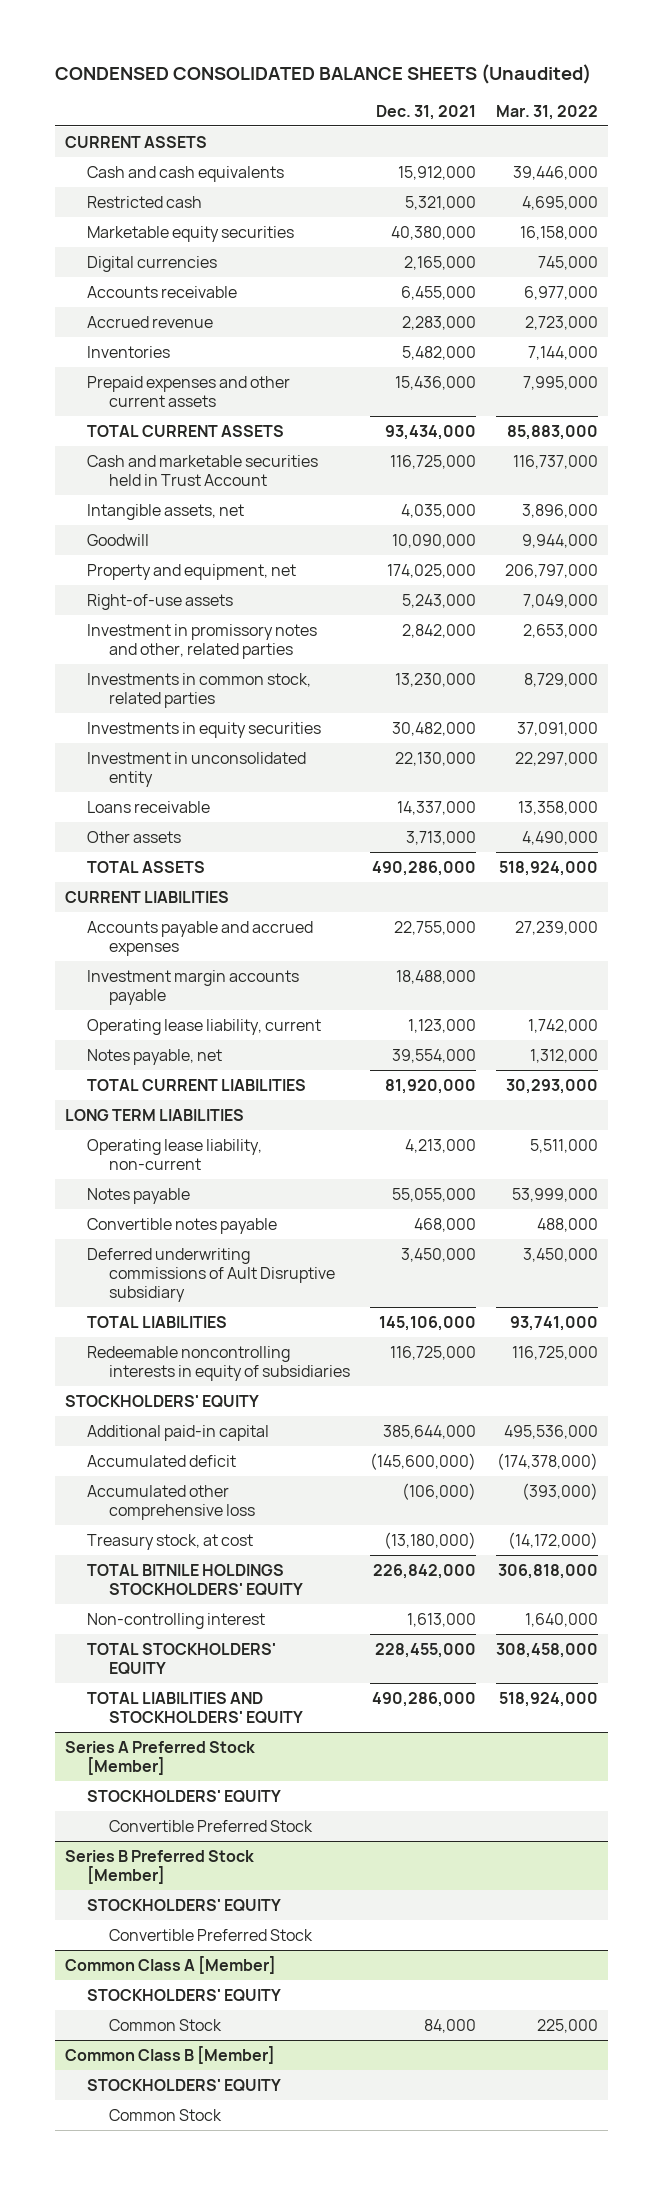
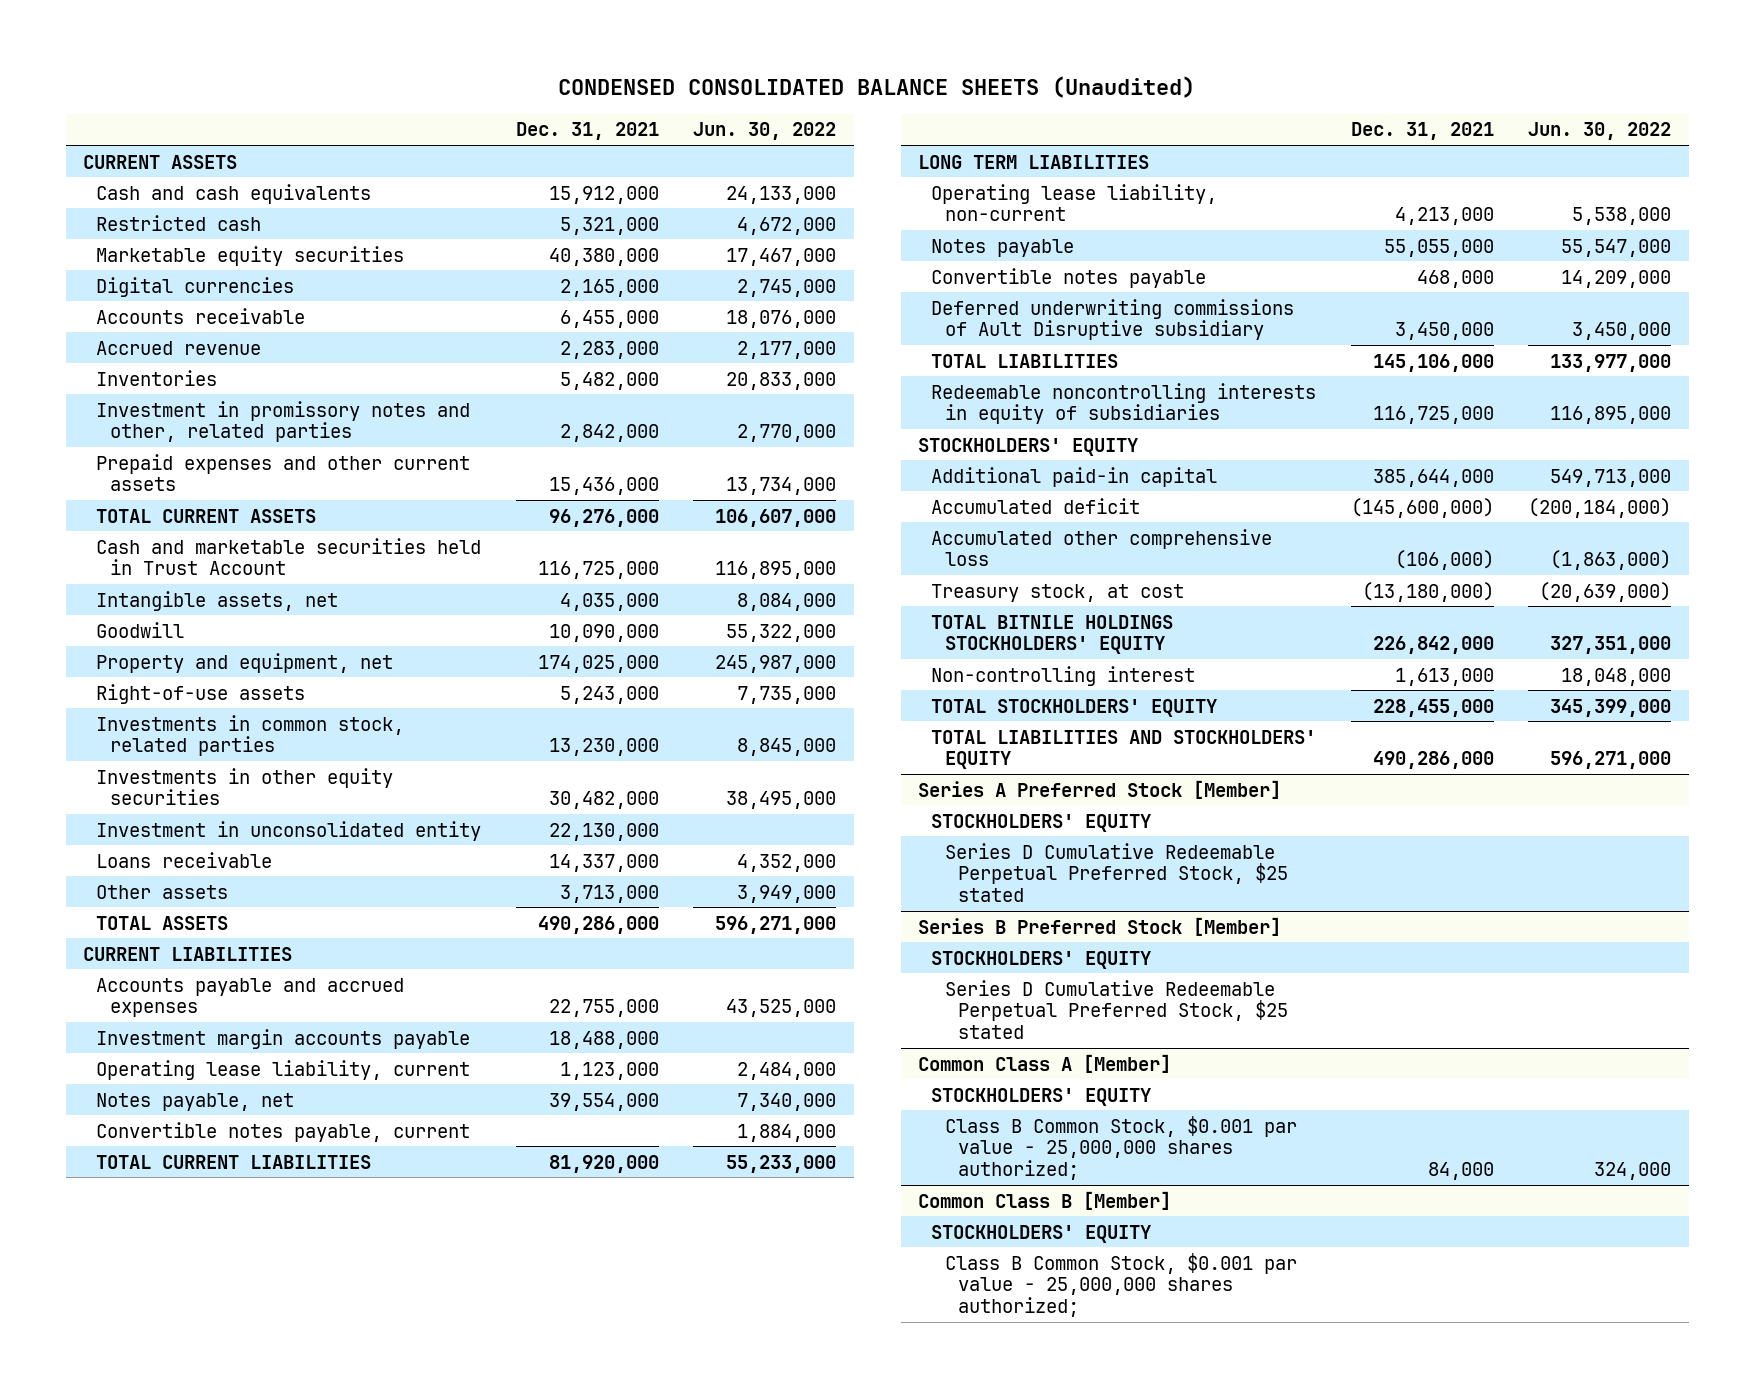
[496,104,599,120] Mar. 31, 2022 -> none
none -> [693,122,837,141] Jun. 30, 2022
[87,623,318,659] Investment in promissory notes and other, related parties -> [96,400,471,443] Investment in promissory notes and other, related parties
[385,424,477,440] 93,434,000 -> [548,508,659,527] 96,276,000
[87,721,322,738] Investments in equity securities -> [96,767,394,806] Investments in other equity securities
none -> [96,1121,471,1142] Convertible notes payable, current
[108,1819,313,1832] Convertible Preferred Stock -> [944,842,1288,903] Series D Cumulative Redeemable Perpetual Preferred Stock, $25 stated
[108,1928,313,1941] Convertible Preferred Stock -> [944,979,1288,1040] Series D Cumulative Redeemable Perpetual Preferred Stock, $25 stated
[108,2018,222,2031] Common Stock -> [944,1115,1297,1181] Class B Common Stock, $0.001 par value - 25,000,000 shares authorized;
[108,2108,222,2121] Common Stock -> [944,1252,1297,1318] Class B Common Stock, $0.001 par value - 25,000,000 shares authorized;

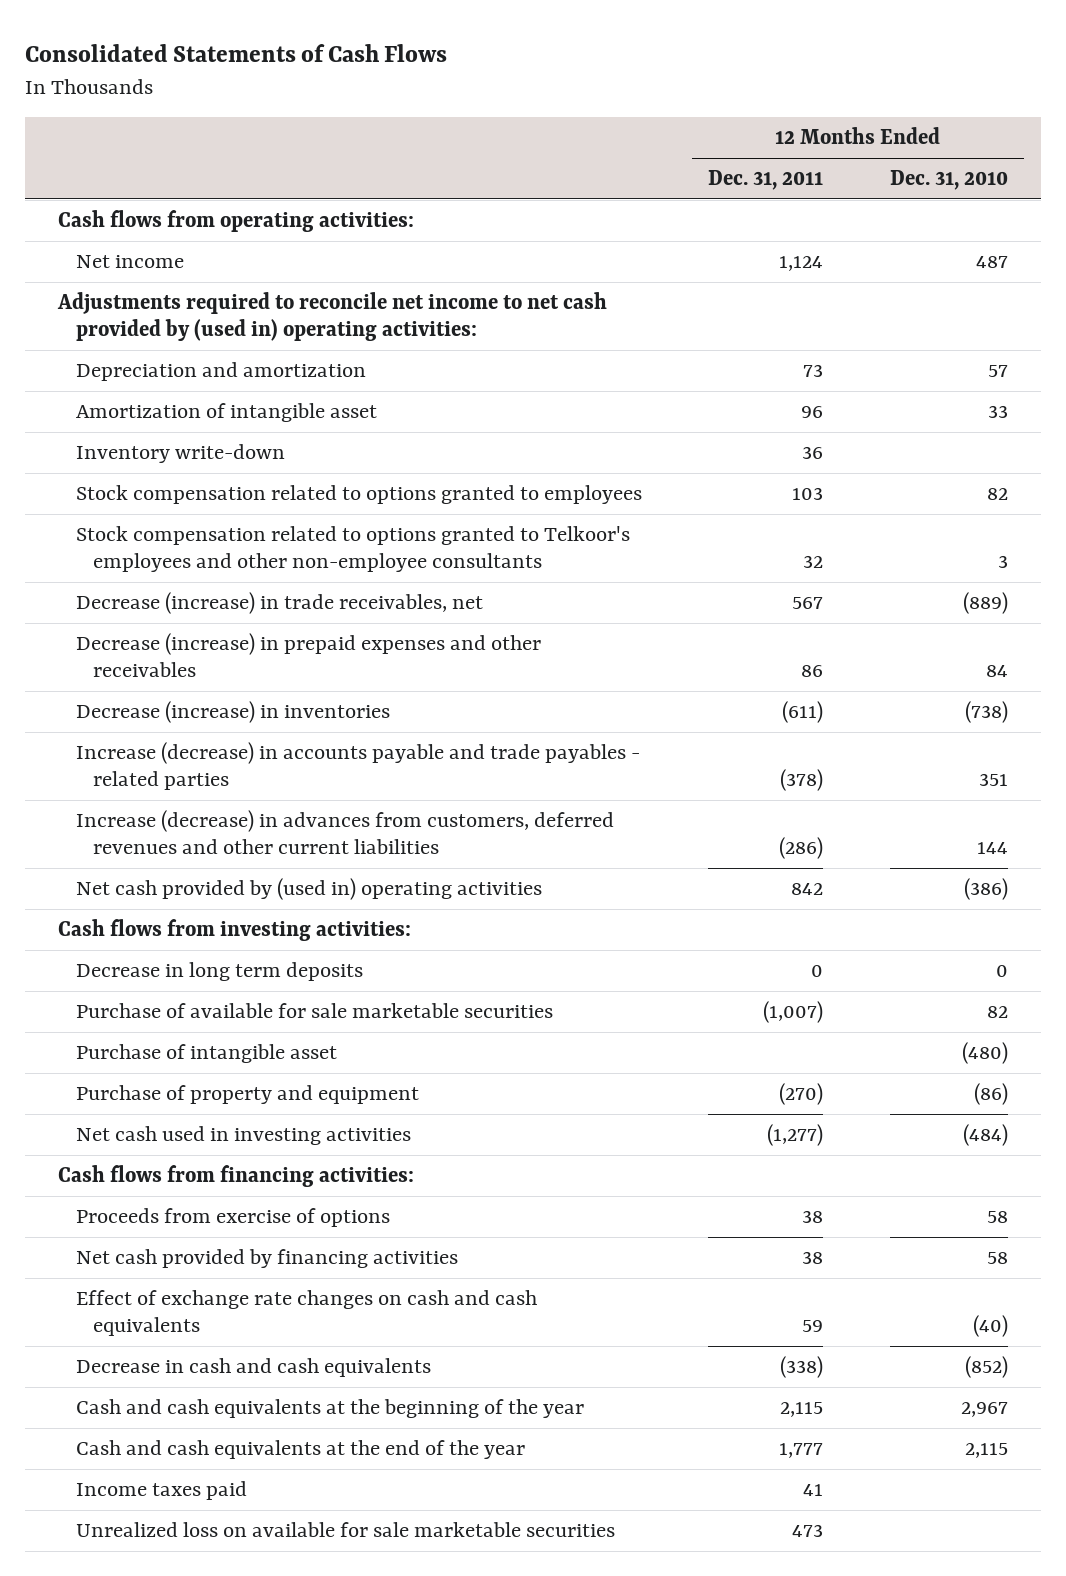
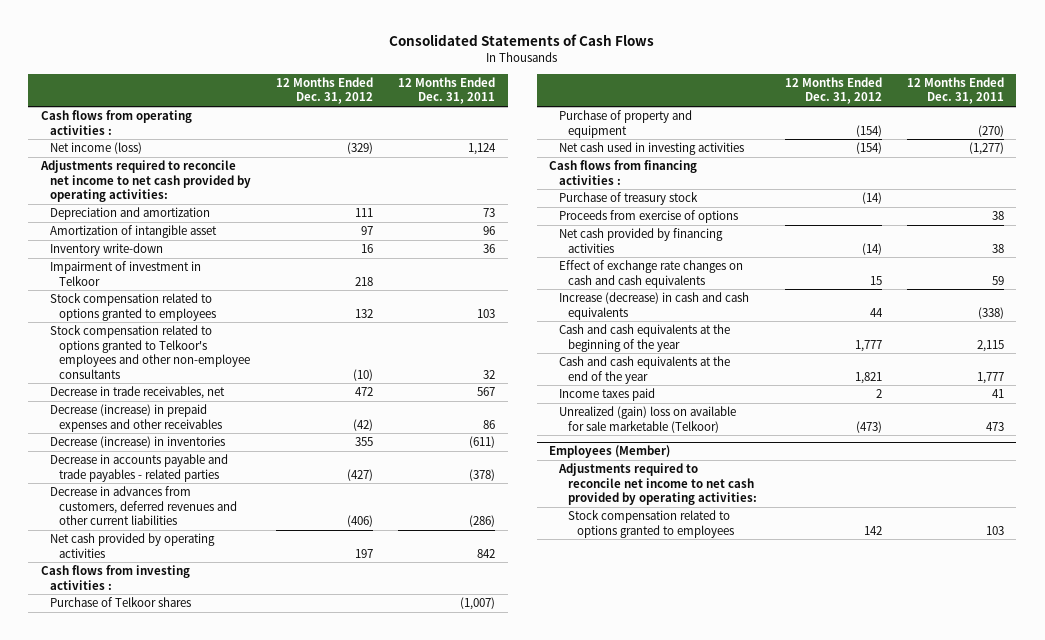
[889,170,1008,191] Dec. 31, 2010 -> none
none -> [276,76,374,105] 12 Months Ended Dec. 31, 2012
[58,210,415,233] Cash flows from operating activities: -> [40,110,192,135] Cash flows from operating activities :
[75,255,184,269] Net income -> [50,142,143,155] Net income (loss)
[57,292,608,342] Adjustments required to reconcile net income to net cash provided by (used in) operating activities: -> [39,160,252,203] Adjustments required to reconcile net income to net cash provided by operating activities:
none -> [50,261,202,286] Impairment of investment in Telkoor
[75,592,483,615] Decrease (increase) in trade receivables, net -> [50,386,226,400] Decrease in trade receivables, net
[75,962,363,982] Decrease in long term deposits -> none
[75,1003,553,1019] Purchase of available for sale marketable securities -> none
[75,1044,337,1064] Purchase of intangible asset -> none
[75,742,640,791] Increase (decrease) in accounts payable and trade payables - related parties -> [50,454,229,482] Decrease in accounts payable and trade payables - related parties
[75,810,614,855] Increase (decrease) in advances from customers, deferred revenues and other current liabilities -> [50,486,238,526] Decrease in advances from customers, deferred revenues and other current liabilities
[75,878,542,901] Net cash provided by (used in) operating activities -> [50,533,216,558] Net cash provided by operating activities
[58,919,412,942] Cash flows from investing activities: -> [40,565,190,590] Cash flows from investing activities :
none -> [50,597,192,608] Purchase of Telkoor shares
[58,1165,415,1188] Cash flows from financing activities: -> [549,160,698,185] Cash flows from financing activities :
none -> [558,192,698,206] Purchase of treasury stock
[75,1358,431,1378] Decrease in cash and cash equivalents -> [558,292,749,320] Increase (decrease) in cash and cash equivalents
[75,1522,615,1538] Unrealized loss on available for sale marketable securities -> [558,406,736,433] Unrealized (gain) loss on available for sale marketable (Telkoor)
none -> [549,445,671,459] Employees (Member)
none -> [557,463,758,506] Adjustments required to reconcile net income to net cash provided by operating activities:
none -> [568,510,735,538] Stock compensation related to options granted to employees

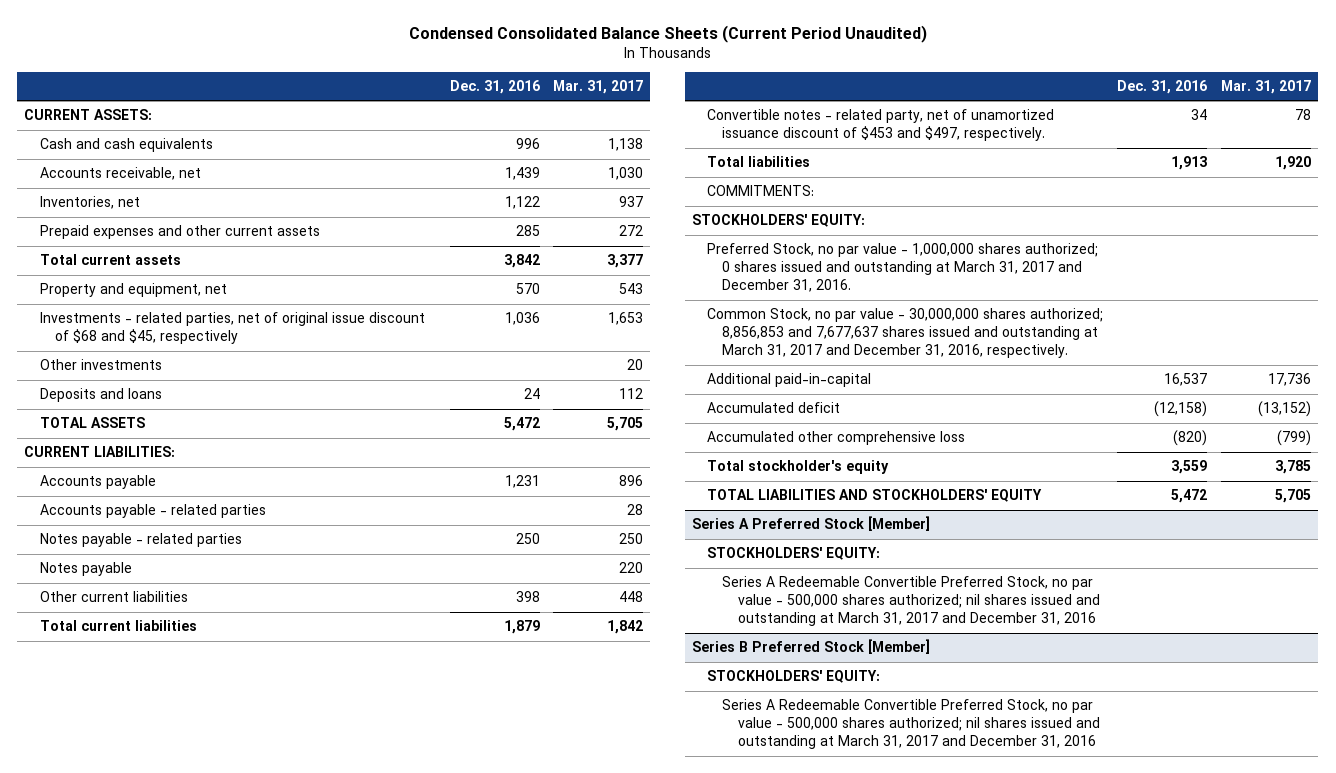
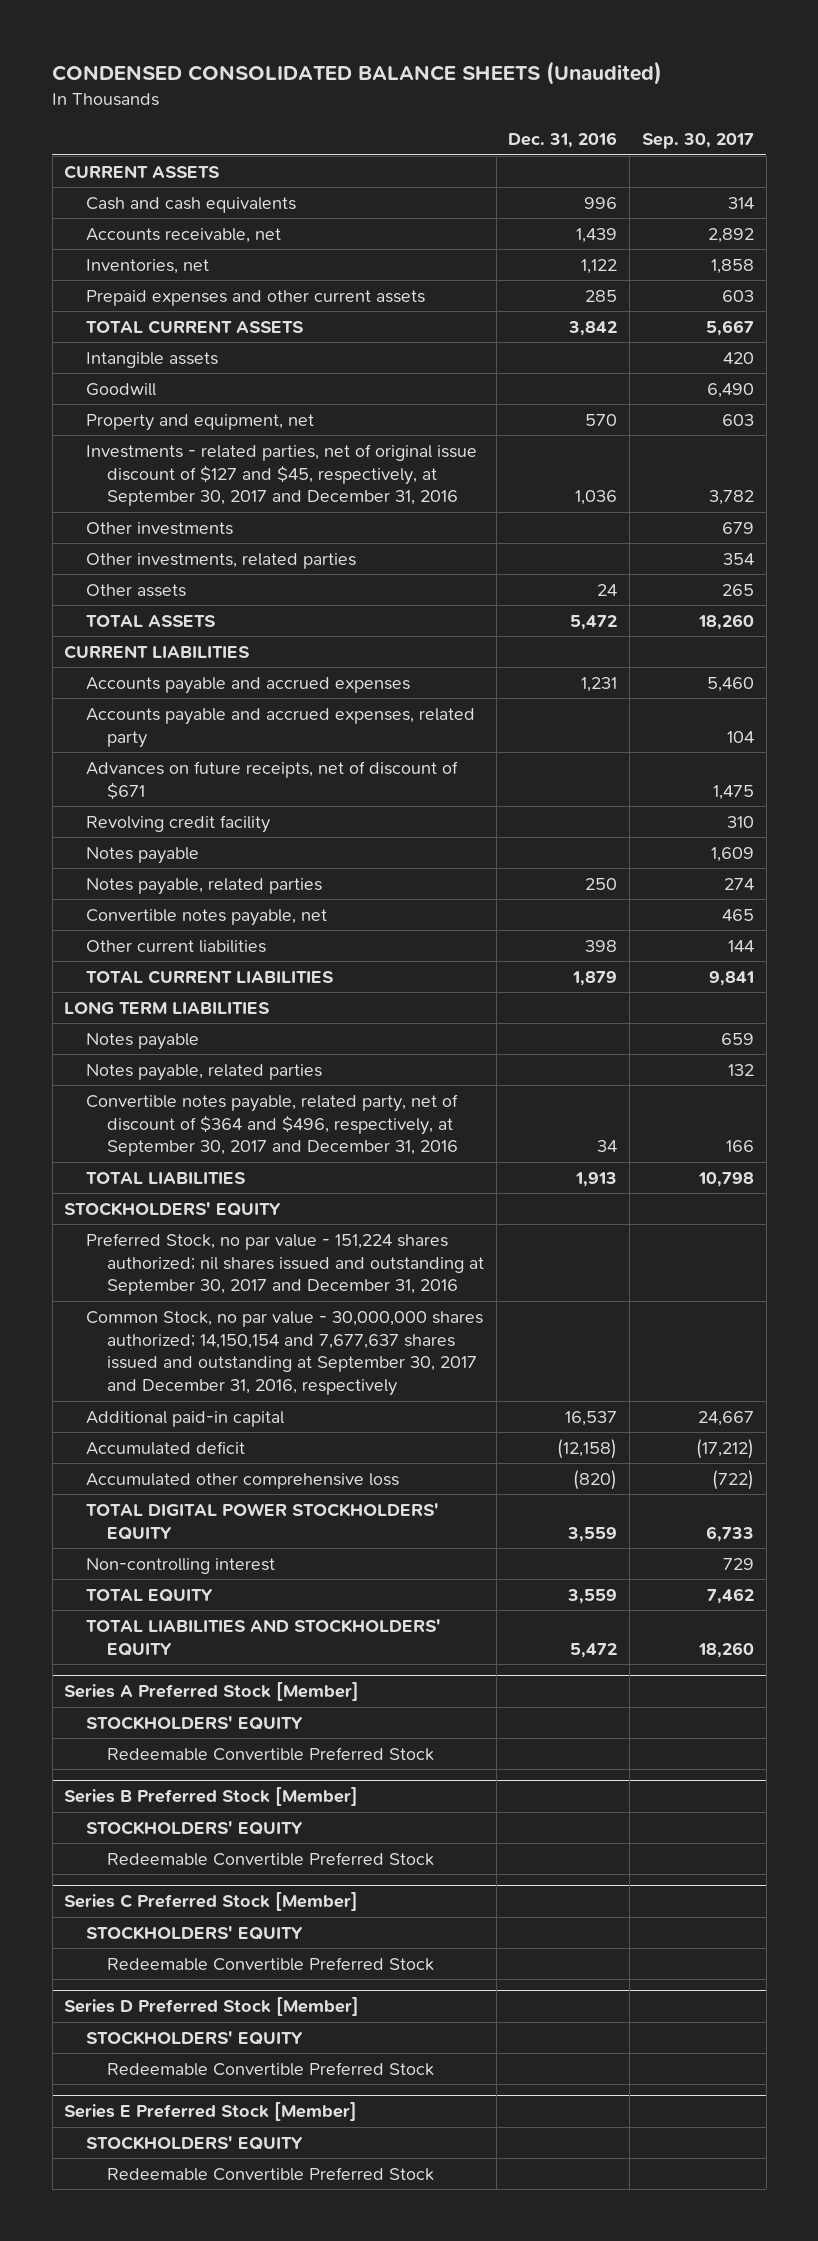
[408,25,927,44] Condensed Consolidated Balance Sheets (Current Period Unaudited) -> [52,61,663,86] CONDENSED CONSOLIDATED BALANCE SHEETS (Unaudited)
[553,79,644,94] Mar. 31, 2017 -> none
none -> [641,133,754,150] Sep. 30, 2017
[24,109,153,121] CURRENT ASSETS: -> [64,164,221,179] CURRENT ASSETS
[39,254,181,266] Total current assets -> [85,319,304,334] TOTAL CURRENT ASSETS
none -> [85,351,218,368] Intangible assets
none -> [85,382,156,396] Goodwill
[39,312,425,345] Investments - related parties, net of original issue discount of $68 and $45, respectively -> [85,443,477,507] Investments - related parties, net of original issue discount of $127 and $45, respectively, at September 30, 2017 and December 31, 2016
[39,388,162,403] Deposits and loans -> none
none -> [85,552,356,569] Other investments, related parties
none -> [85,583,186,597] Other assets
[39,533,242,548] Notes payable - related parties -> none
[24,446,176,458] CURRENT LIABILITIES: -> [64,644,251,659] CURRENT LIABILITIES
[39,475,156,490] Accounts payable -> [85,676,410,694] Accounts payable and accrued expenses
[39,504,266,519] Accounts payable - related parties -> [85,707,475,748] Accounts payable and accrued expenses, related party
none -> [85,760,458,800] Advances on future receipts, net of discount of $671
none -> [85,814,270,833] Revolving credit facility
none -> [85,877,322,895] Notes payable, related parties
none -> [85,908,327,926] Convertible notes payable, net
[707,185,815,197] COMMITMENTS: -> none
[39,620,197,632] Total current liabilities -> [85,969,334,984] TOTAL CURRENT LIABILITIES
none -> [64,1000,271,1014] LONG TERM LIABILITIES
none -> [85,1032,199,1050] Notes payable
none -> [85,1063,322,1081] Notes payable, related parties
[707,109,1055,142] Convertible notes - related party, net of unamortized issuance discount of $453 and $497, respectively. -> [85,1093,458,1157] Convertible notes payable, related party, net of discount of $364 and $496, respectively, at September 30, 2017 and December 31, 2016
[707,156,811,168] Total liabilities -> [85,1171,246,1184] TOTAL LIABILITIES
[692,214,866,228] STOCKHOLDERS' EQUITY: -> [64,1201,282,1216] STOCKHOLDERS' EQUITY
[707,243,1099,293] Preferred Stock, no par value - 1,000,000 shares authorized; 0 shares issued and outstanding at March 31, 2017 and December 31, 2016. -> [85,1232,484,1296] Preferred Stock, no par value - 151,224 shares authorized; nil shares issued and outstanding at September 30, 2017 and December 31, 2016
[707,308,1104,359] Common Stock, no par value - 30,000,000 shares authorized; 8,856,853 and 7,677,637 shares issued and outstanding at March 31, 2017 and December 31, 2016, respectively. -> [85,1310,483,1397] Common Stock, no par value - 30,000,000 shares authorized; 14,150,154 and 7,677,637 shares issued and outstanding at September 30, 2017 and December 31, 2016, respectively
[707,373,872,388] Additional paid-in-capital -> [85,1410,284,1427] Additional paid-in capital
[707,460,890,475] Total stockholder's equity -> [85,1502,439,1540] TOTAL DIGITAL POWER STOCKHOLDERS' EQUITY
none -> [85,1557,275,1574] Non-controlling interest
none -> [85,1588,213,1602] TOTAL EQUITY
[707,547,881,561] STOCKHOLDERS' EQUITY: -> [85,1715,303,1730] STOCKHOLDERS' EQUITY
[722,576,1100,627] Series A Redeemable Convertible Preferred Stock, no par value - 500,000 shares authorized; nil shares issued and outstanding at March 31, 2017 and December 31, 2016 -> [106,1746,434,1761] Redeemable Convertible Preferred Stock
[707,670,881,684] STOCKHOLDERS' EQUITY: -> [85,1820,303,1835] STOCKHOLDERS' EQUITY
[722,699,1100,750] Series A Redeemable Convertible Preferred Stock, no par value - 500,000 shares authorized; nil shares issued and outstanding at March 31, 2017 and December 31, 2016 -> [106,1851,434,1866] Redeemable Convertible Preferred Stock
none -> [64,1892,359,1912] Series C Preferred Stock [Member]
none -> [85,1925,303,1940] STOCKHOLDERS' EQUITY
none -> [106,1956,434,1971] Redeemable Convertible Preferred Stock
none -> [64,1997,360,2017] Series D Preferred Stock [Member]
none -> [85,2030,303,2045] STOCKHOLDERS' EQUITY
none -> [106,2061,434,2076] Redeemable Convertible Preferred Stock
none -> [64,2102,358,2122] Series E Preferred Stock [Member]
none -> [85,2135,303,2150] STOCKHOLDERS' EQUITY
none -> [106,2166,434,2181] Redeemable Convertible Preferred Stock

